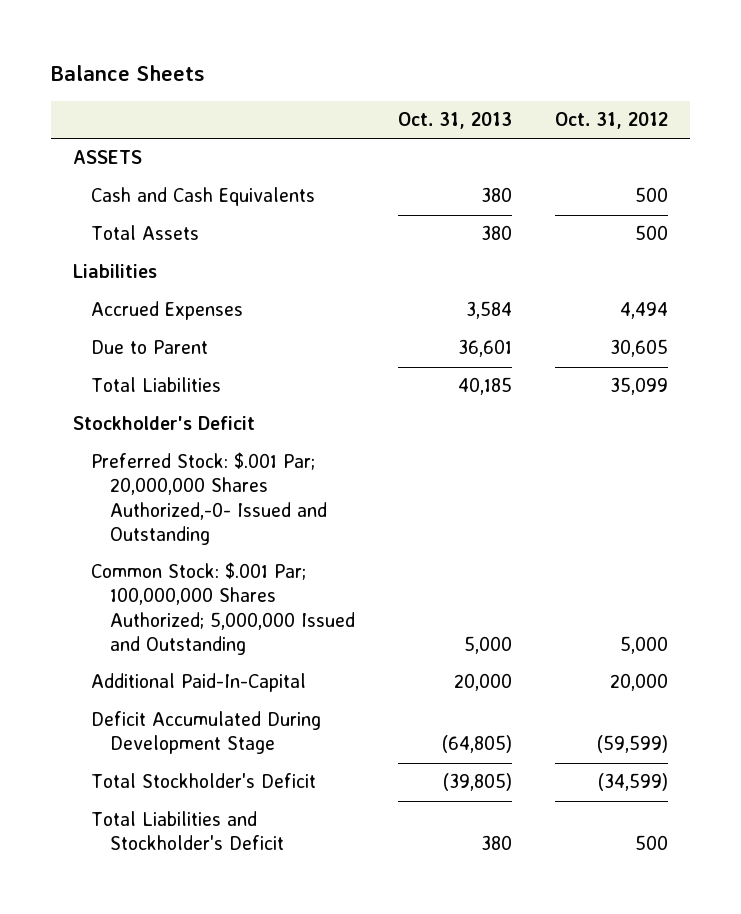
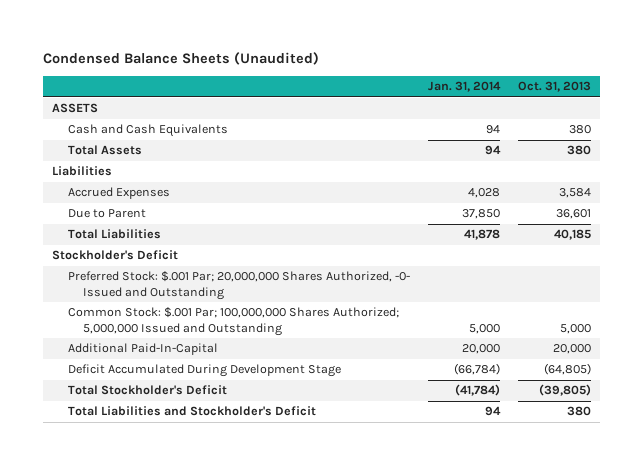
[51,65,206,82] Balance Sheets -> [43,52,320,66] Condensed Balance Sheets (Unaudited)
[555,112,669,130] Oct. 31, 2012 -> none
none -> [427,81,501,93] Jan. 31, 2014
[91,452,327,545] Preferred Stock: $.001 Par; 20,000,000 Shares Authorized,-0- Issued and Outstanding -> [67,271,410,300] Preferred Stock: $.001 Par; 20,000,000 Shares Authorized, -0- Issued and Outstanding

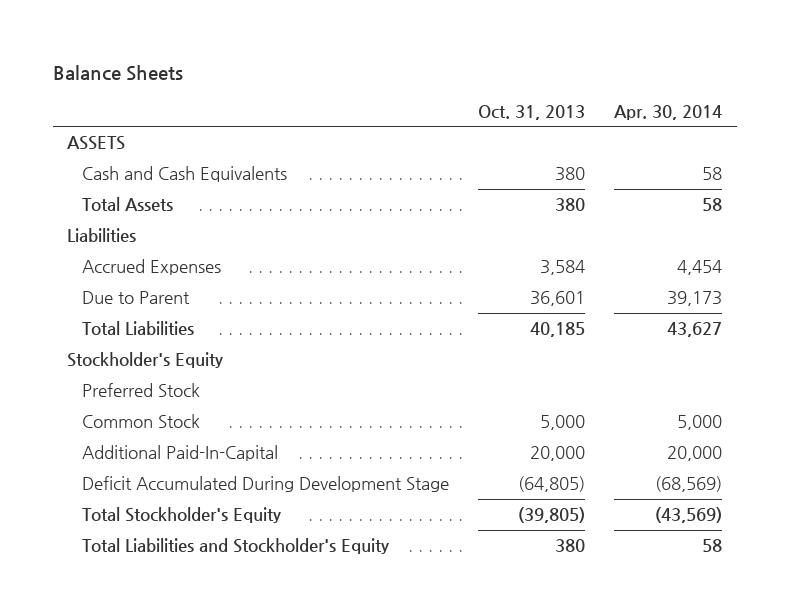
[43,52,320,66] Condensed Balance Sheets (Unaudited) -> [52,64,183,81] Balance Sheets
[427,81,501,93] Jan. 31, 2014 -> none
none -> [613,104,722,120] Apr. 30, 2014
[52,250,179,261] Stockholder's Deficit -> [67,352,224,369] Stockholder's Equity
[67,271,410,300] Preferred Stock: $.001 Par; 20,000,000 Shares Authorized, -0- Issued and Outstanding -> [81,383,200,398] Preferred Stock
[67,307,399,336] Common Stock: $.001 Par; 100,000,000 Shares Authorized; 5,000,000 Issued and Outstanding -> [81,414,200,429] Common Stock
[67,385,227,396] Total Stockholder's Deficit -> [81,507,281,524] Total Stockholder's Equity
[67,406,316,417] Total Liabilities and Stockholder's Deficit -> [81,538,389,555] Total Liabilities and Stockholder's Equity

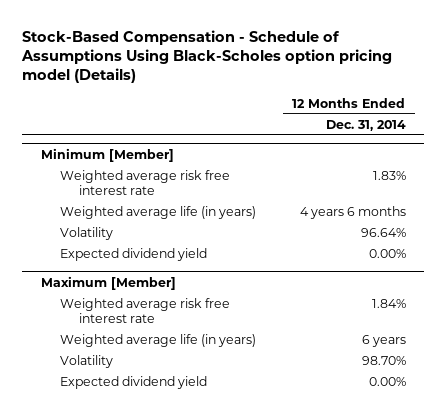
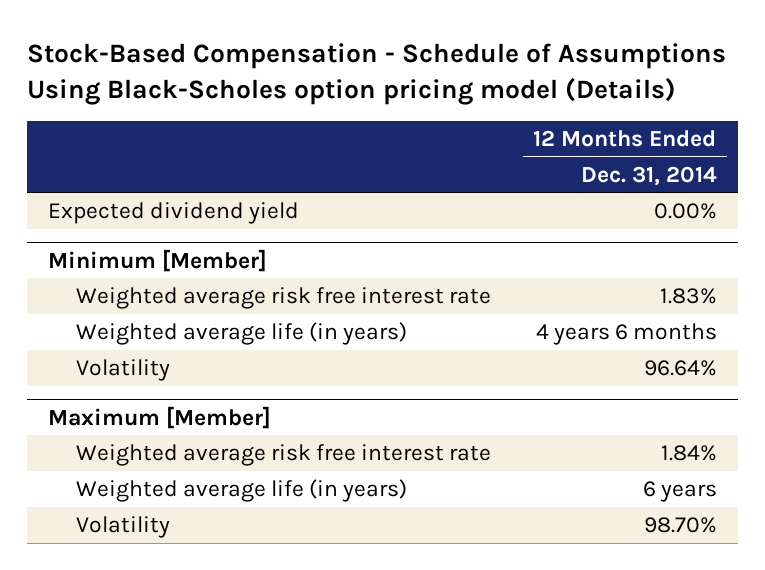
none -> [47,202,299,225] Expected dividend yield
[59,247,207,261] Expected dividend yield -> none
[59,375,207,389] Expected dividend yield -> none

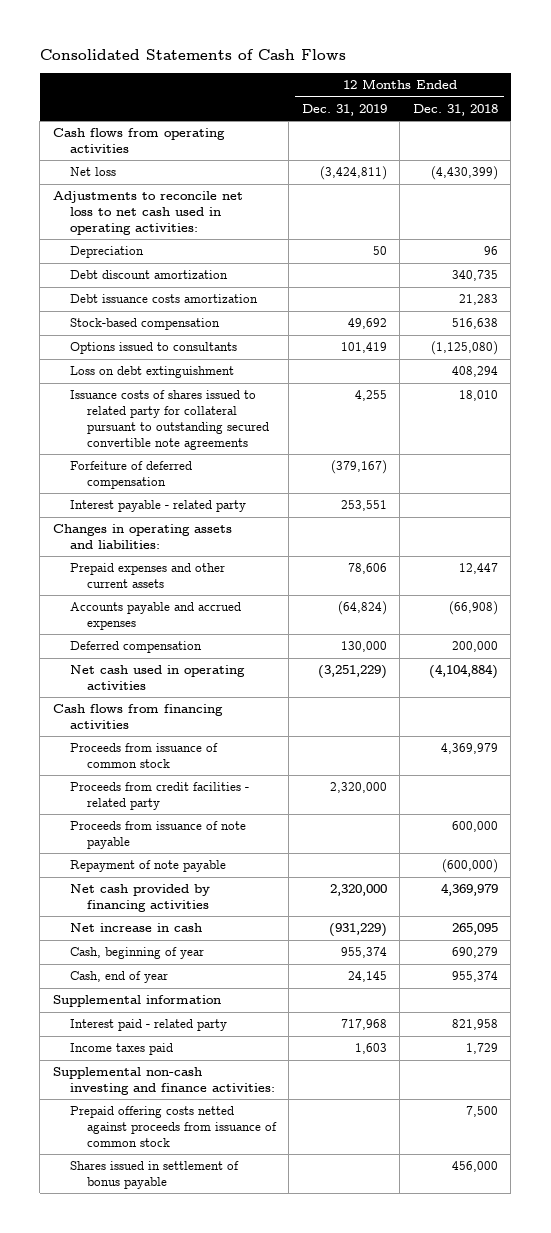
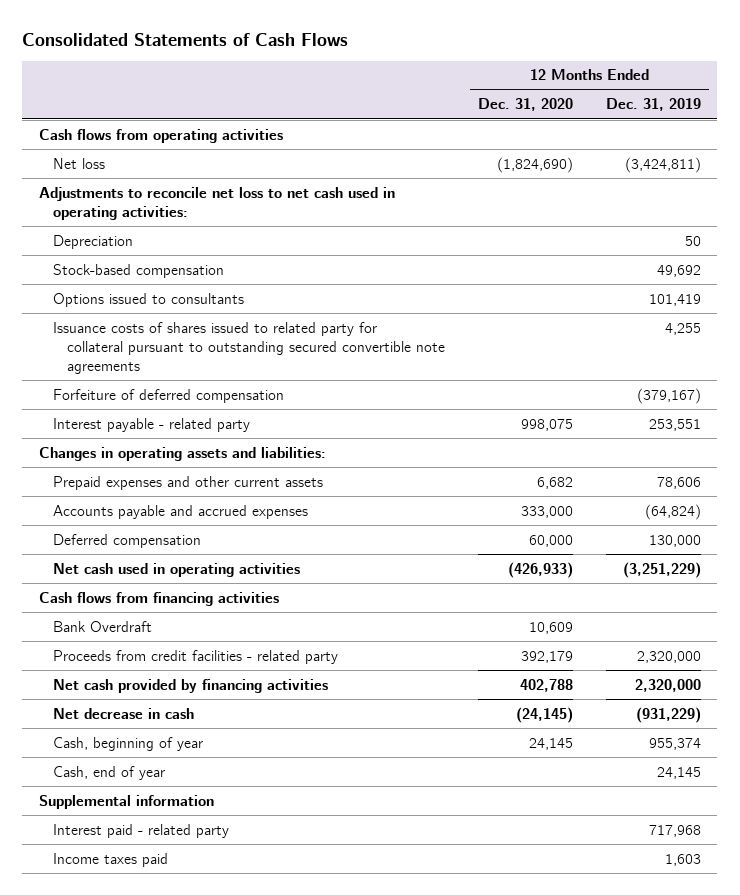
[412,103,498,116] Dec. 31, 2018 -> none
none -> [478,98,574,112] Dec. 31, 2020
[69,270,228,280] Debt discount amortization -> none
[69,294,258,304] Debt issuance costs amortization -> none
[69,366,234,379] Loss on debt extinguishment -> none
[69,743,218,769] Proceeds from issuance of common stock -> none
none -> [53,620,153,632] Bank Overdraft
[69,821,246,850] Proceeds from issuance of note payable -> none
[69,860,226,873] Repayment of note payable -> none
[69,923,202,933] Net increase in cash -> [53,707,195,719] Net decrease in cash
[53,1067,275,1096] Supplemental non-cash investing and finance activities: -> none
[69,1106,277,1148] Prepaid offering costs netted against proceeds from issuance of common stock -> none
[69,1161,239,1190] Shares issued in settlement of bonus payable -> none

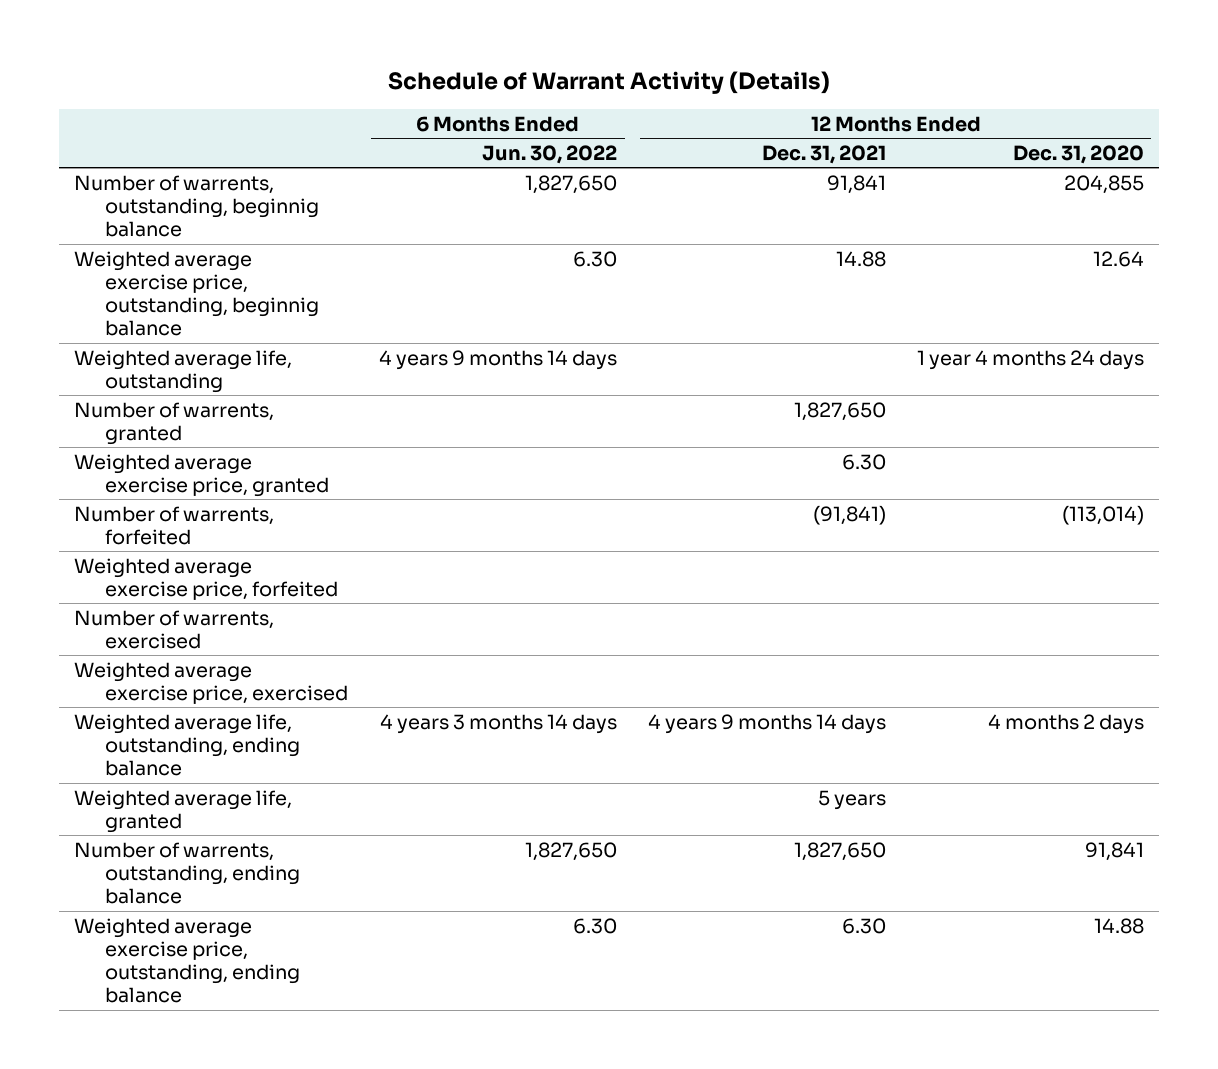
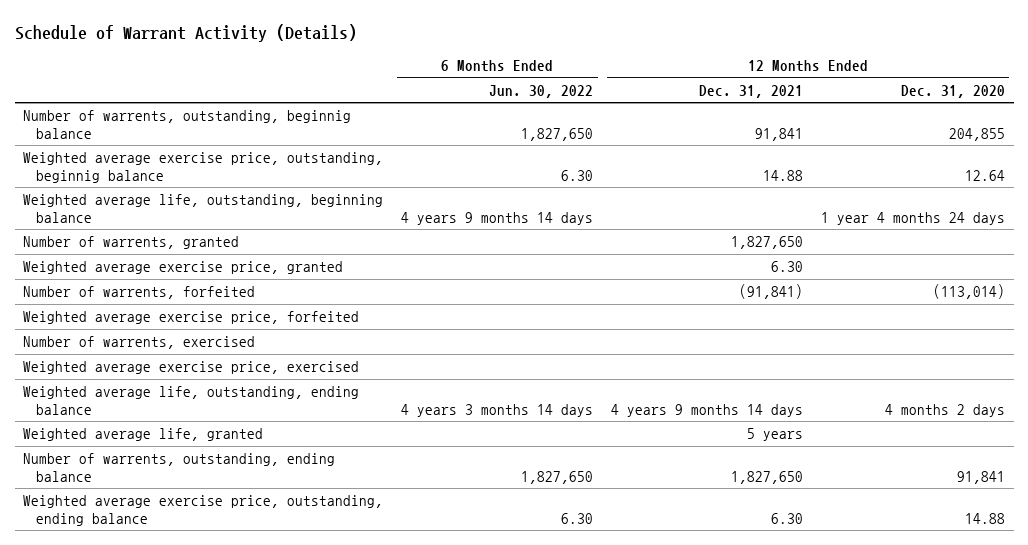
[74,349,293,393] Weighted average life, outstanding -> [23,194,384,223] Weighted average life, outstanding, beginning balance

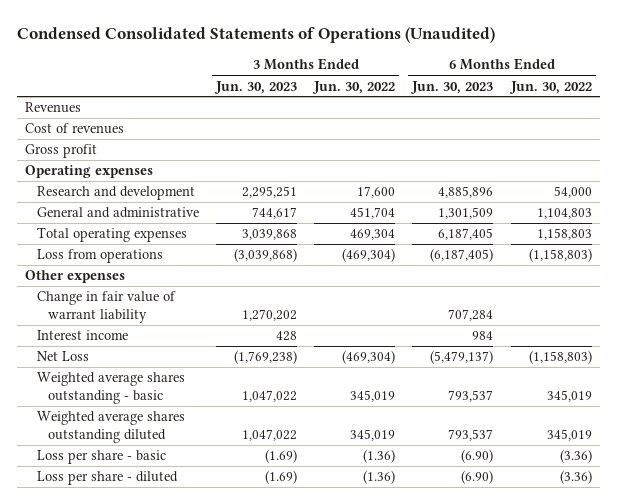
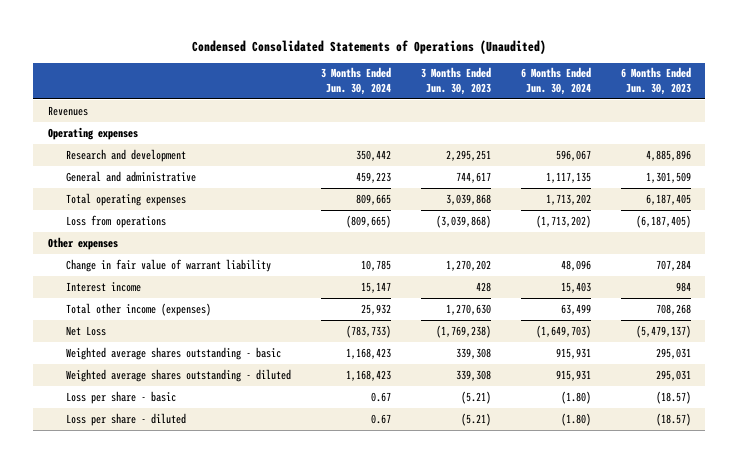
[312,80,396,94] Jun. 30, 2022 -> none
[508,80,592,94] Jun. 30, 2022 -> none
none -> [321,67,392,95] 3 Months Ended Jun. 30, 2024
none -> [520,67,591,95] 6 Months Ended Jun. 30, 2024
[25,123,125,135] Cost of revenues -> none
[25,144,98,159] Gross profit -> none
none -> [66,302,212,316] Total other income (expenses)
[241,389,297,402] 1,047,022 -> [455,347,491,359] 339,308
[448,389,494,402] 793,537 -> [655,347,691,359] 295,031
[36,411,185,443] Weighted average shares outstanding diluted -> [66,368,292,382] Weighted average shares outstanding - diluted
[241,428,297,441] 1,047,022 -> [455,369,491,381] 339,308
[448,428,494,441] 793,537 -> [655,369,691,381] 295,031
[264,449,297,464] (1.69) -> [460,390,491,404] (5.21)
[461,449,494,464] (6.90) -> [655,390,691,404] (18.57)
[264,470,297,485] (1.69) -> [460,412,491,426] (5.21)
[461,470,494,485] (6.90) -> [655,412,691,426] (18.57)

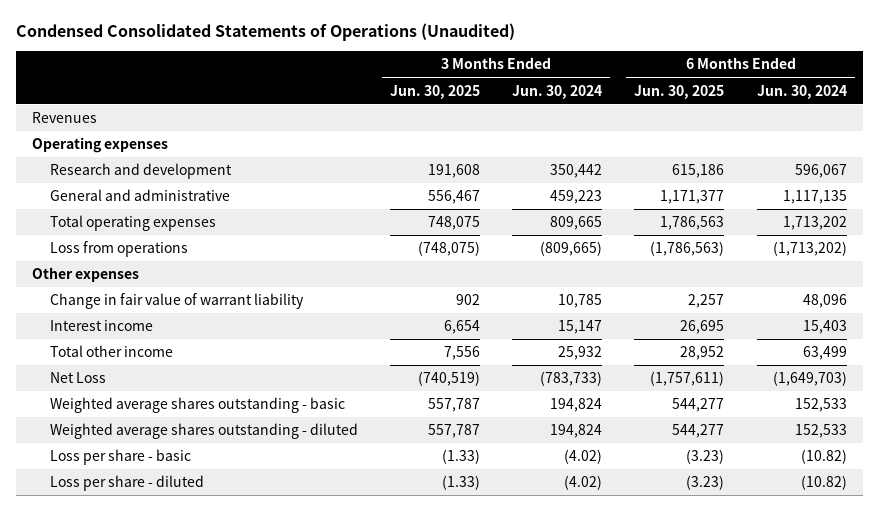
[420,67,491,95] 3 Months Ended Jun. 30, 2023 -> none
[620,67,691,95] 6 Months Ended Jun. 30, 2023 -> none
none -> [389,84,480,99] Jun. 30, 2025
none -> [634,84,725,99] Jun. 30, 2025
[66,302,212,316] Total other income (expenses) -> [49,345,173,358] Total other income
[346,347,392,359] 1,168,423 -> [550,398,603,413] 194,824
[555,347,591,359] 915,931 -> [794,398,847,413] 152,533
[346,369,392,381] 1,168,423 -> [550,424,603,439] 194,824
[555,369,591,381] 915,931 -> [794,424,847,439] 152,533
[371,391,392,402] 0.67 -> [564,449,603,465] (4.02)
[560,390,591,404] (1.80) -> [800,449,847,465] (10.82)
[371,413,392,424] 0.67 -> [564,475,603,491] (4.02)
[560,412,591,426] (1.80) -> [800,475,847,491] (10.82)

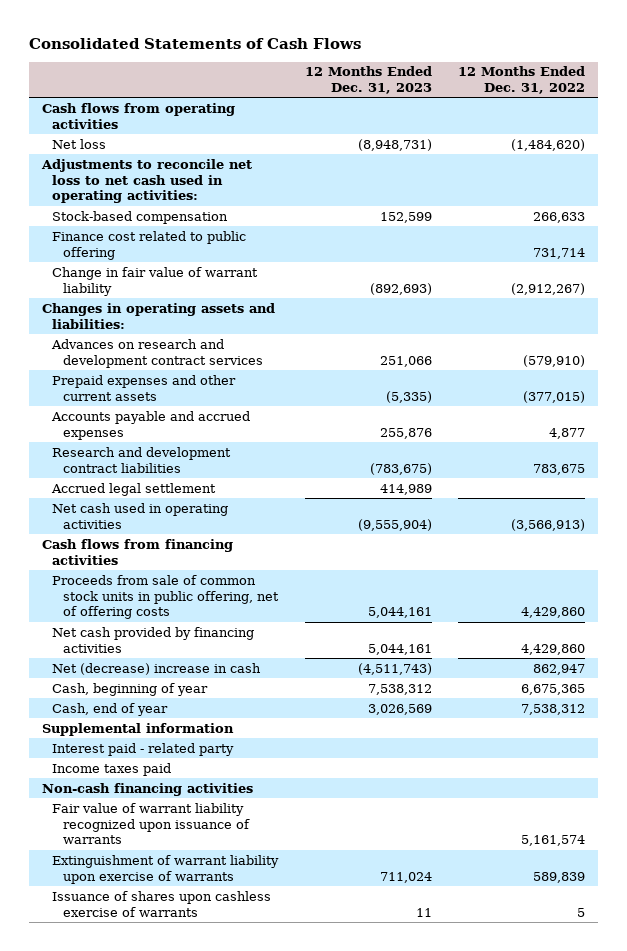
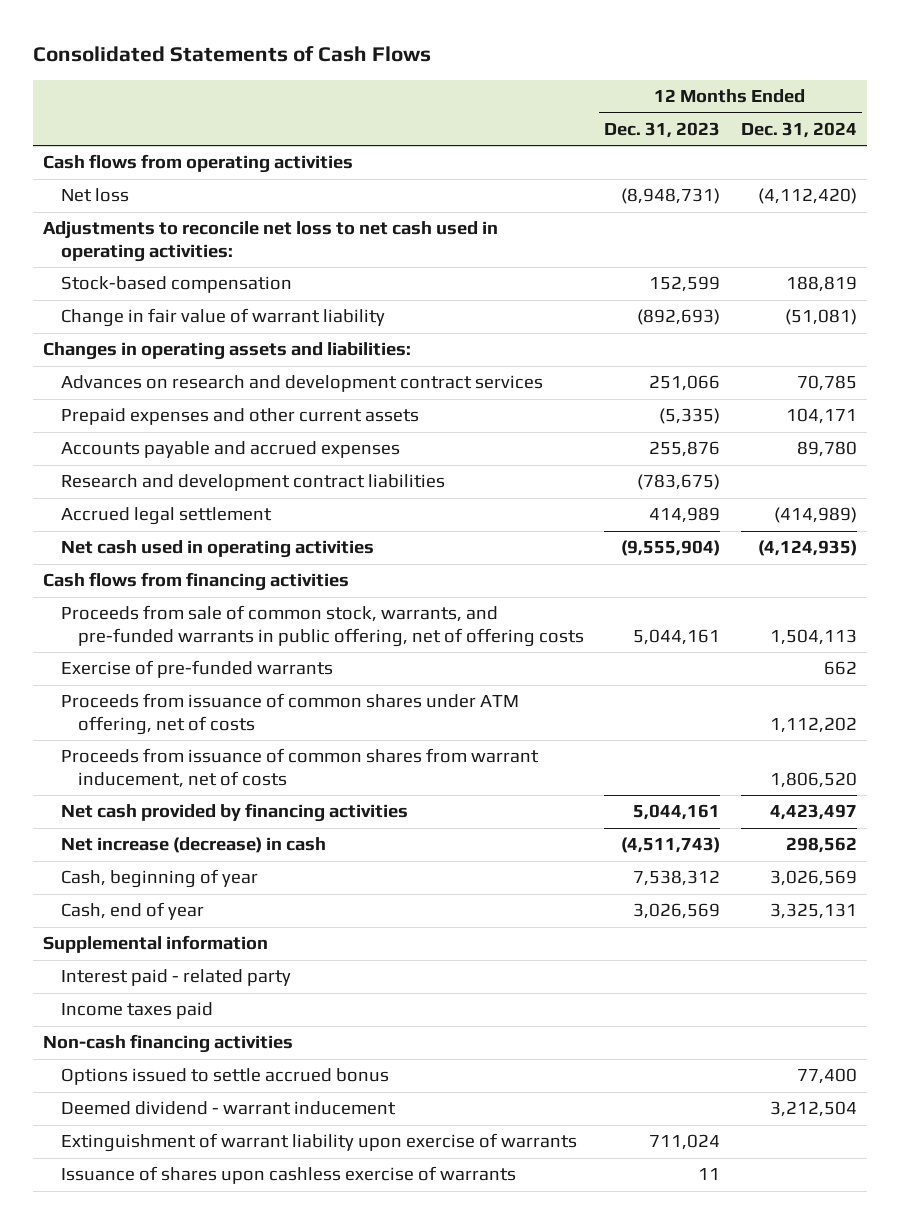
[458,66,586,95] 12 Months Ended Dec. 31, 2022 -> none
none -> [740,121,857,138] Dec. 31, 2024
[52,230,247,260] Finance cost related to public offering -> none
[52,574,279,620] Proceeds from sale of common stock units in public offering, net of offering costs -> [60,605,584,648] Proceeds from sale of common stock, warrants, and pre-funded warrants in public offering, net of offering costs
none -> [60,660,333,679] Exercise of pre-funded warrants
none -> [60,693,519,736] Proceeds from issuance of common shares under ATM offering, net of costs
none -> [60,748,539,789] Proceeds from issuance of common shares from warrant inducement, net of costs
[52,662,262,675] Net (decrease) increase in cash -> [60,837,326,854] Net increase (decrease) in cash
[52,802,250,845] Fair value of warrant liability recognized upon issuance of warrants -> none
none -> [60,1068,389,1086] Options issued to settle accrued bonus
none -> [60,1101,396,1116] Deemed dividend - warrant inducement

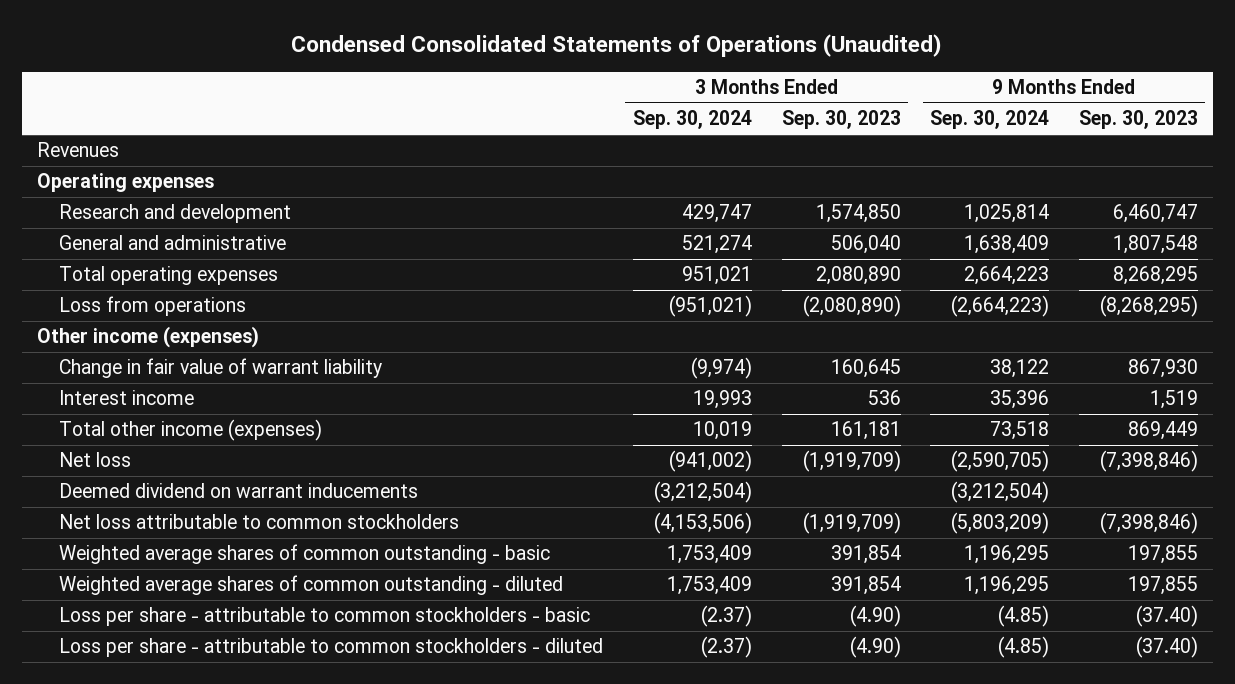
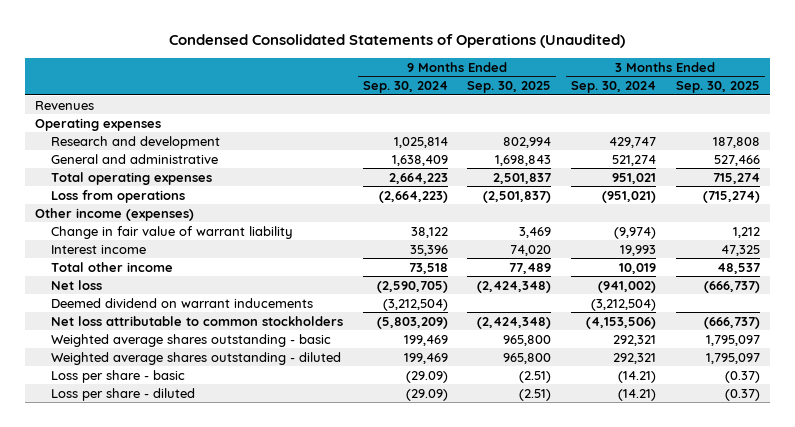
[781,110,901,130] Sep. 30, 2023 -> none
[1079,110,1199,130] Sep. 30, 2023 -> none
none -> [467,81,552,94] Sep. 30, 2025
none -> [675,81,760,94] Sep. 30, 2025
[58,419,322,442] Total other income (expenses) -> [50,261,173,272] Total other income
[58,544,550,565] Weighted average shares of common outstanding - basic -> [50,333,331,347] Weighted average shares outstanding - basic
[666,545,752,565] 1,753,409 -> [613,334,657,346] 292,321
[964,545,1050,565] 1,196,295 -> [403,334,448,346] 199,469
[58,575,563,596] Weighted average shares of common outstanding - diluted -> [50,351,341,365] Weighted average shares outstanding - diluted
[666,576,752,596] 1,753,409 -> [613,352,657,364] 292,321
[964,576,1050,596] 1,196,295 -> [403,352,448,364] 199,469
[58,607,590,627] Loss per share - attributable to common stockholders - basic -> [50,369,185,383] Loss per share - basic
[700,605,752,628] (2.37) -> [618,370,657,383] (14.21)
[998,605,1050,628] (4.85) -> [405,370,448,383] (29.09)
[58,638,603,658] Loss per share - attributable to common stockholders - diluted -> [50,387,195,401] Loss per share - diluted
[700,636,752,659] (2.37) -> [618,388,657,401] (14.21)
[998,636,1050,659] (4.85) -> [405,388,448,401] (29.09)

